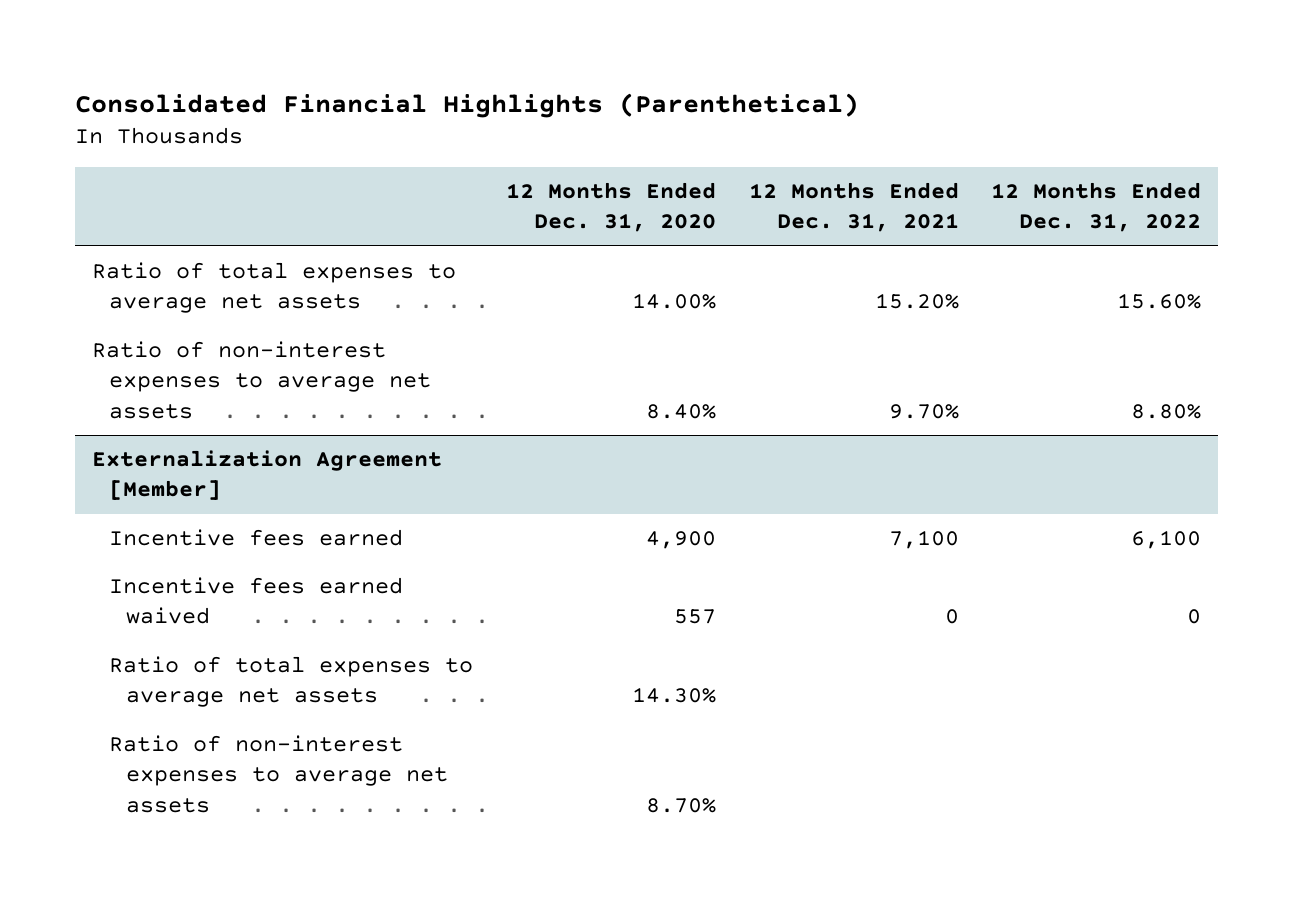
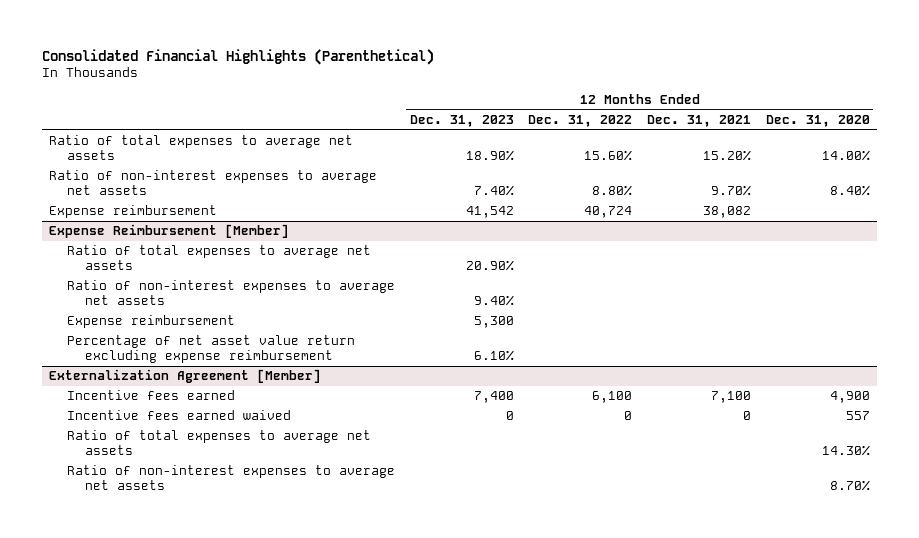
none -> [409,114,514,127] Dec. 31, 2023
none -> [48,205,217,219] Expense reimbursement
none -> [48,224,289,239] Expense Reimbursement [Member]
none -> [67,245,372,271] Ratio of total expenses to average net assets
none -> [67,280,396,306] Ratio of non-interest expenses to average net assets
none -> [67,315,236,329] Expense reimbursement
none -> [67,335,356,364] Percentage of net asset value return excluding expense reimbursement

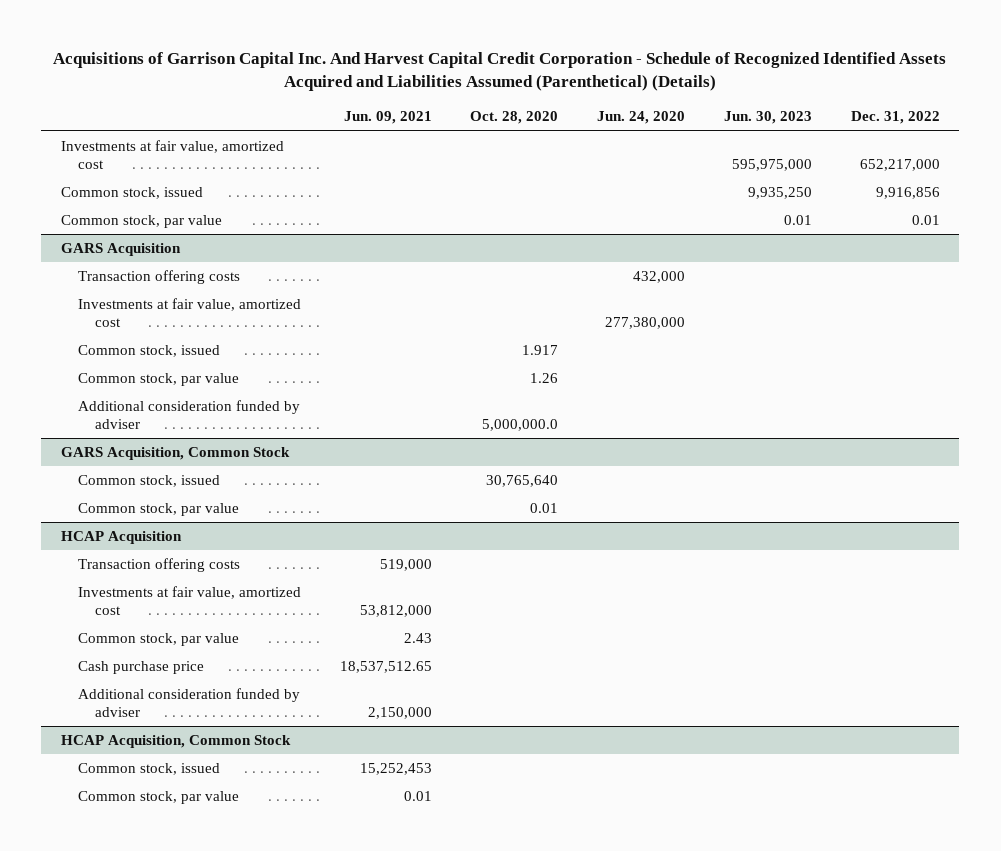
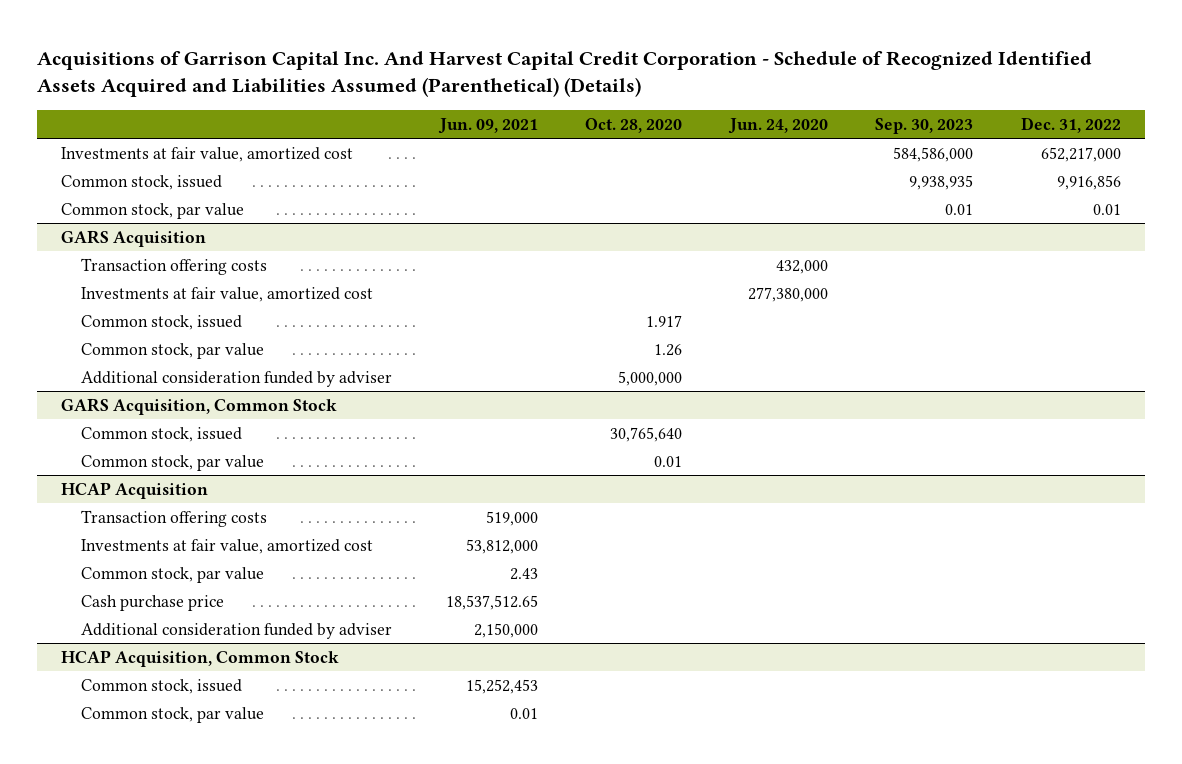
[724,111,813,125] Jun. 30, 2023 -> none
none -> [875,117,974,134] Sep. 30, 2023
[482,418,559,431] 5,000,000.0 -> [618,370,683,386] 5,000,000

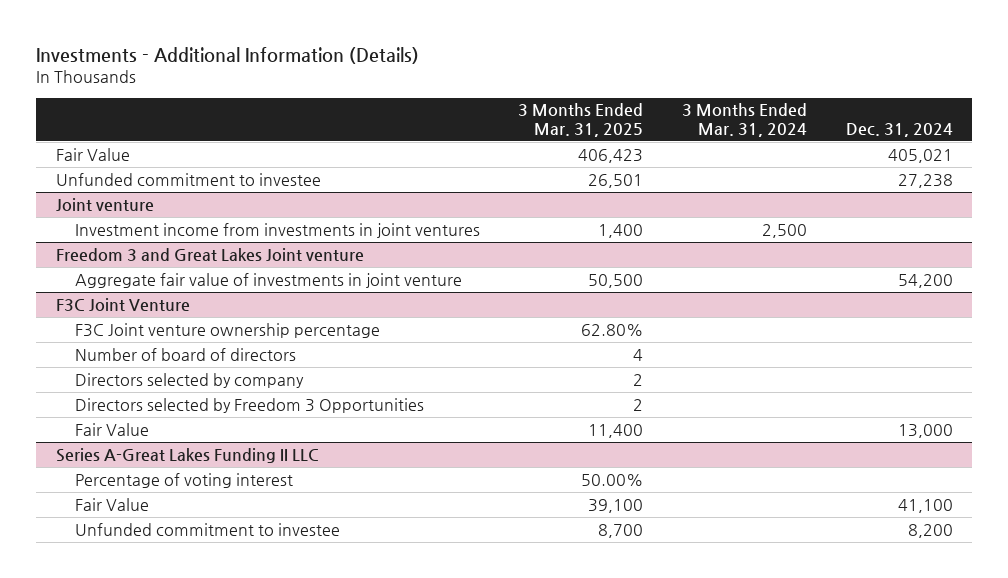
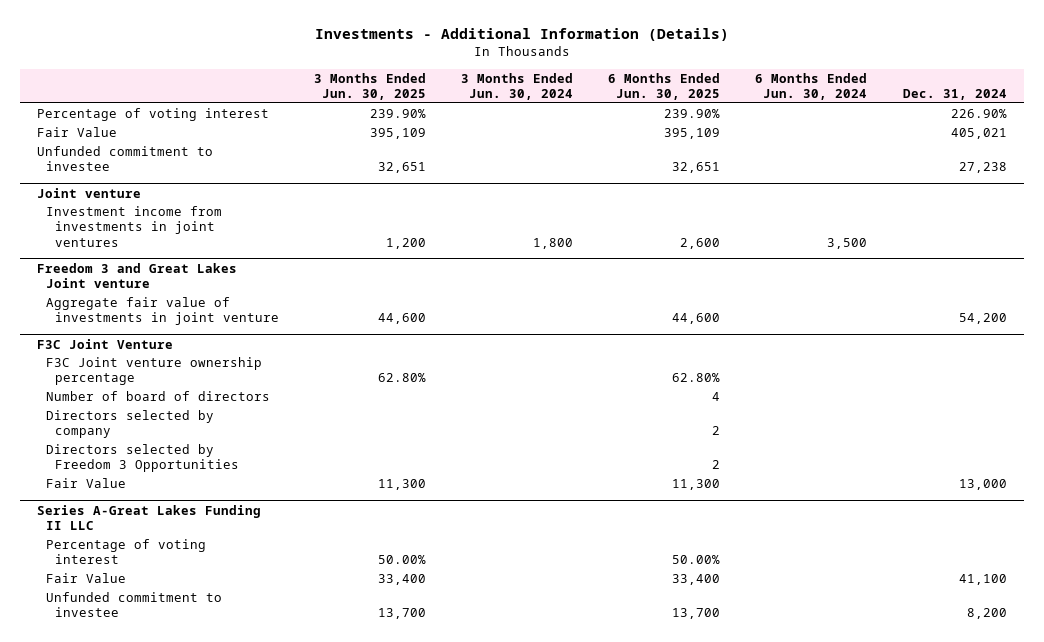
[518,103,644,137] 3 Months Ended Mar. 31, 2025 -> none
[681,103,807,137] 3 Months Ended Mar. 31, 2024 -> none
none -> [314,72,427,101] 3 Months Ended Jun. 30, 2025
none -> [461,72,574,101] 3 Months Ended Jun. 30, 2024
none -> [608,72,721,101] 6 Months Ended Jun. 30, 2025
none -> [755,72,868,101] 6 Months Ended Jun. 30, 2024
none -> [37,107,270,121] Percentage of voting interest

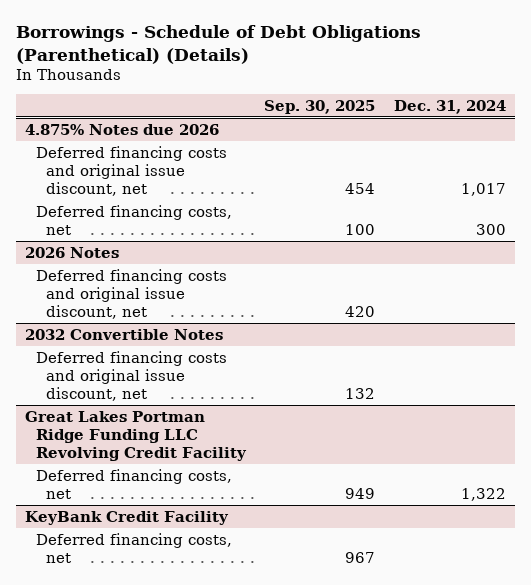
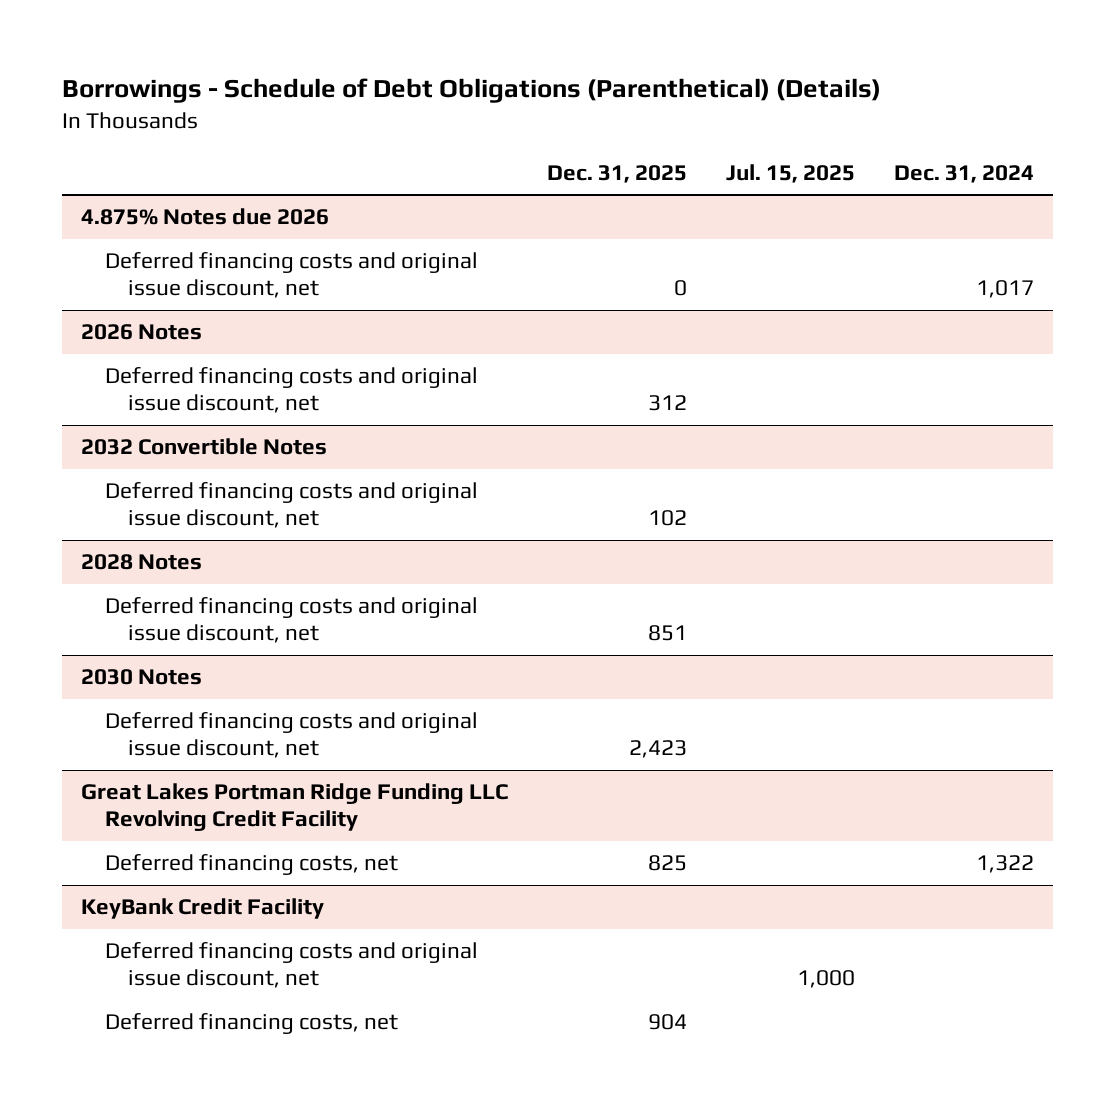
[264,99,376,114] Sep. 30, 2025 -> none
none -> [547,164,688,183] Dec. 31, 2025
none -> [725,163,855,183] Jul. 15, 2025
[35,204,232,235] Deferred financing costs, net -> none
none -> [81,554,203,571] 2028 Notes
none -> [104,597,478,644] Deferred financing costs and original issue discount, net
none -> [81,669,203,686] 2030 Notes
none -> [104,712,478,759] Deferred financing costs and original issue discount, net
none -> [104,942,478,989] Deferred financing costs and original issue discount, net

